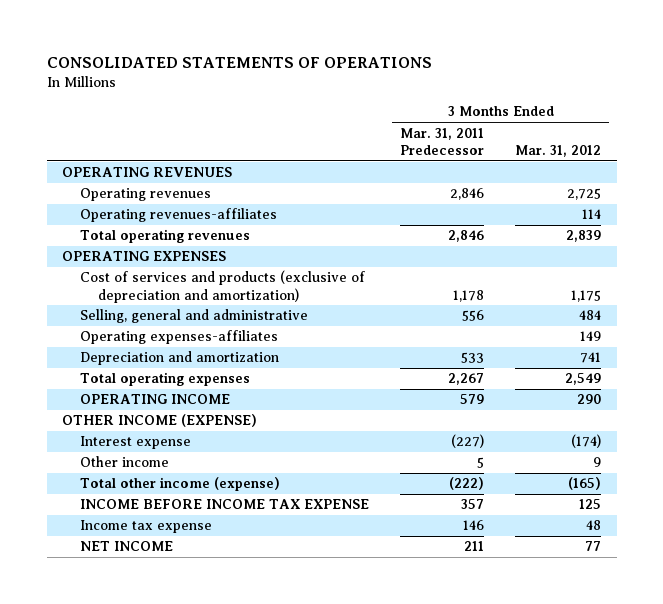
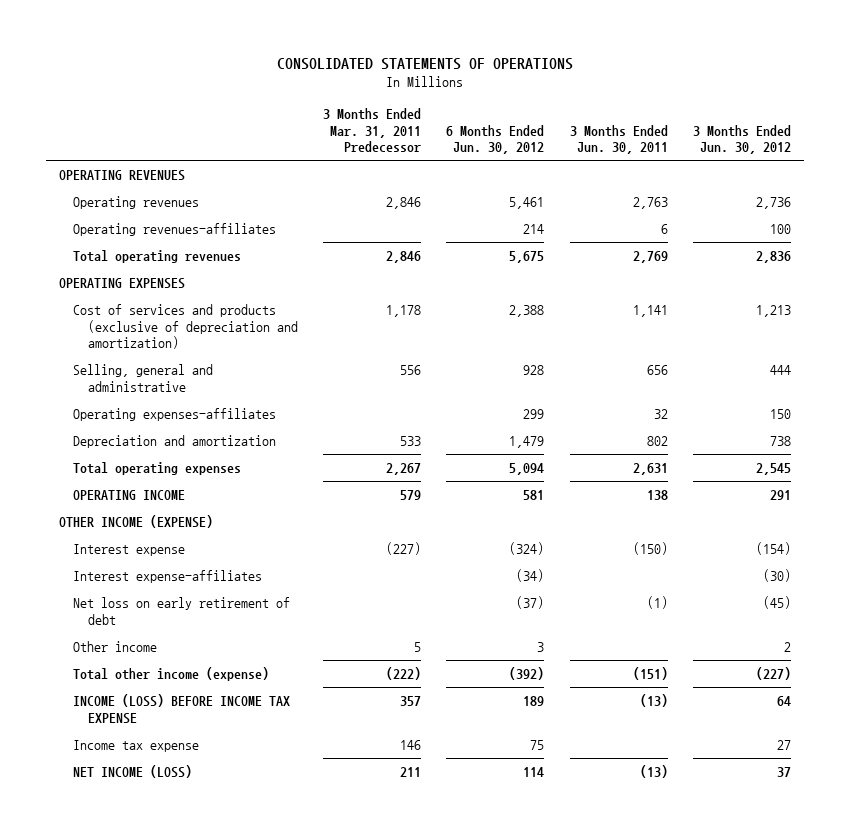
[515,144,602,157] Mar. 31, 2012 -> none
none -> [446,124,545,155] 6 Months Ended Jun. 30, 2012
none -> [569,124,668,155] 3 Months Ended Jun. 30, 2011
none -> [693,124,792,155] 3 Months Ended Jun. 30, 2012
none -> [73,570,263,584] Interest expense-affiliates
none -> [73,597,291,625] Net loss on early retirement of debt
[79,499,369,510] INCOME BEFORE INCOME TAX EXPENSE -> [73,694,291,724] INCOME (LOSS) BEFORE INCOME TAX EXPENSE
[79,541,173,552] NET INCOME -> [73,765,193,779] NET INCOME (LOSS)

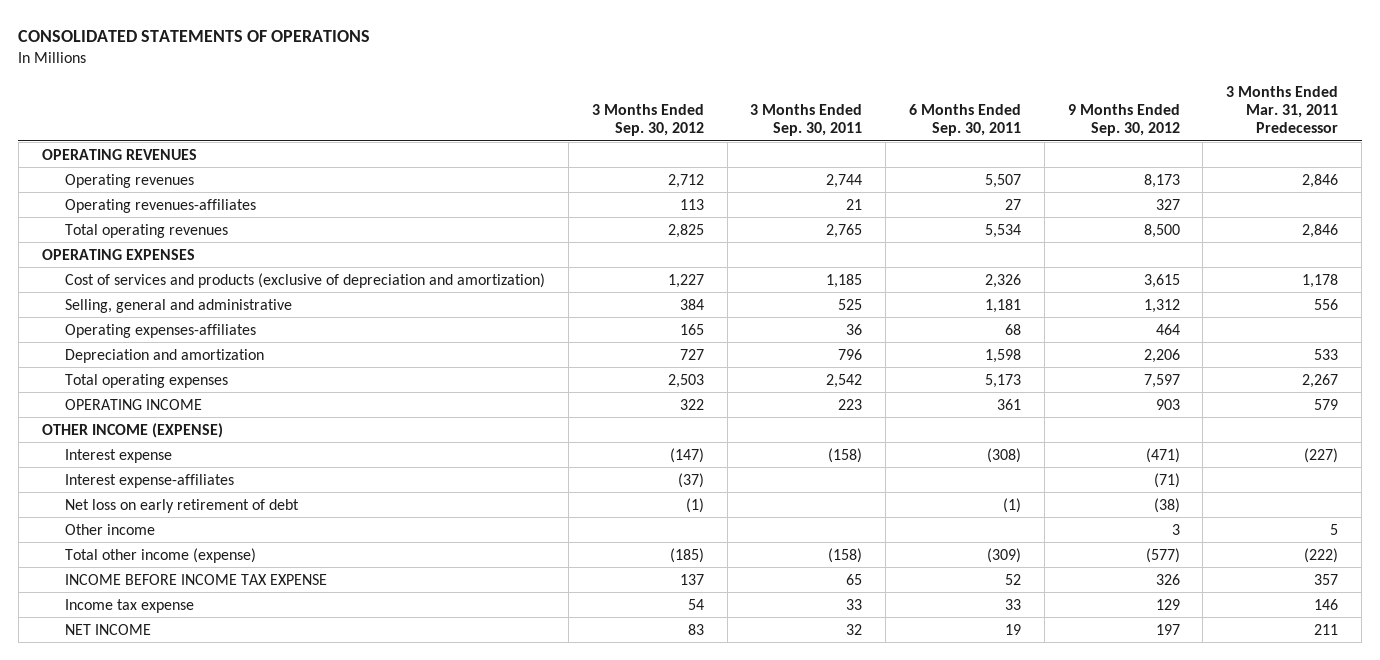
[446,124,545,155] 6 Months Ended Jun. 30, 2012 -> none
[569,124,668,155] 3 Months Ended Jun. 30, 2011 -> none
[693,124,792,155] 3 Months Ended Jun. 30, 2012 -> none
none -> [591,103,704,137] 3 Months Ended Sep. 30, 2012
none -> [750,103,863,137] 3 Months Ended Sep. 30, 2011
none -> [909,103,1022,137] 6 Months Ended Sep. 30, 2011
none -> [1067,103,1180,137] 9 Months Ended Sep. 30, 2012
[73,694,291,724] INCOME (LOSS) BEFORE INCOME TAX EXPENSE -> [65,573,328,585] INCOME BEFORE INCOME TAX EXPENSE
[73,765,193,779] NET INCOME (LOSS) -> [65,623,152,635] NET INCOME

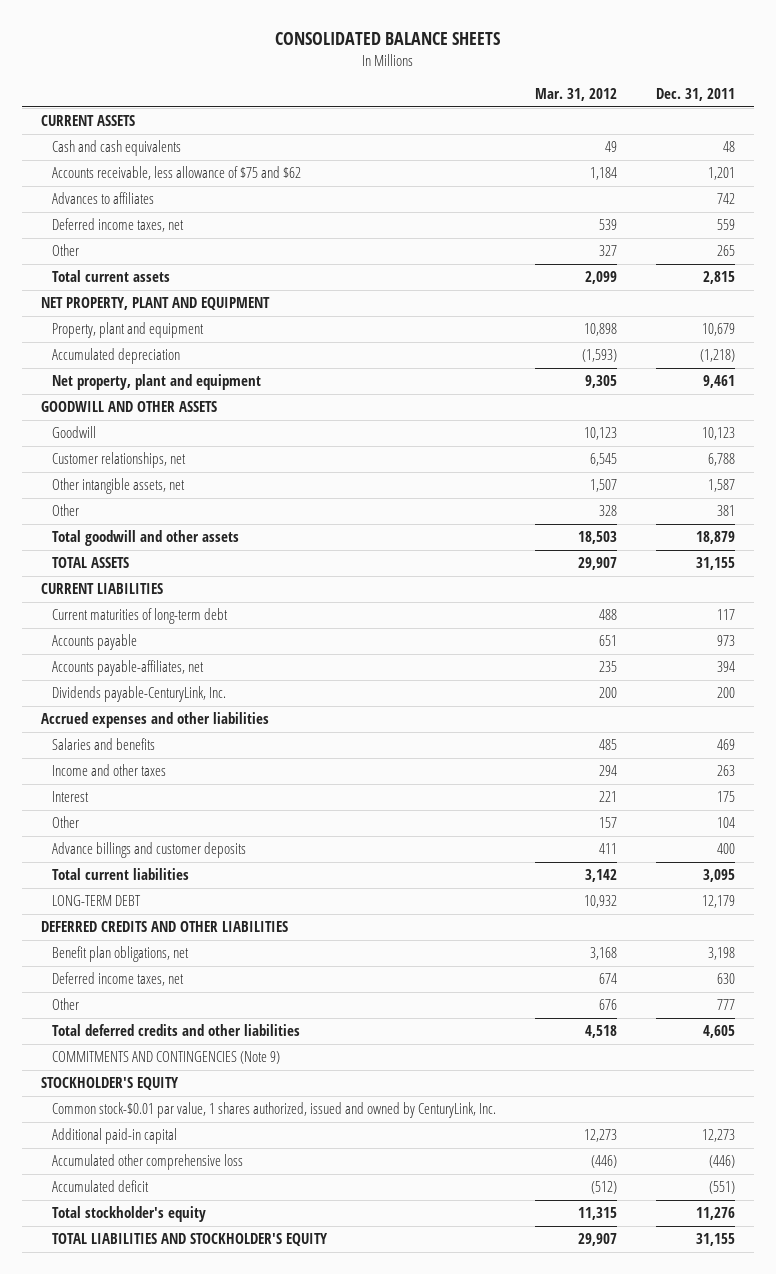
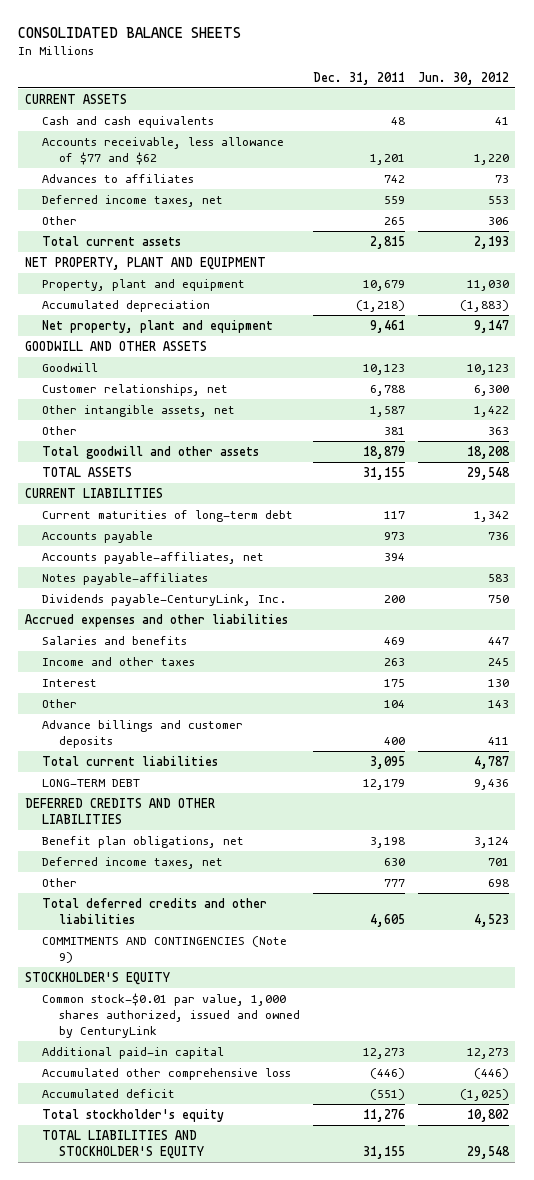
[534,88,617,102] Mar. 31, 2012 -> none
none -> [417,71,509,85] Jun. 30, 2012
[52,166,302,181] Accounts receivable, less allowance of $75 and $62 -> [41,136,284,165] Accounts receivable, less allowance of $77 and $62
none -> [41,572,208,585] Notes payable-affiliates
[52,1102,497,1119] Common stock-$0.01 par value, 1 shares authorized, issued and owned by CenturyLink, Inc. -> [41,992,300,1038] Common stock-$0.01 par value, 1,000 shares authorized, issued and owned by CenturyLink

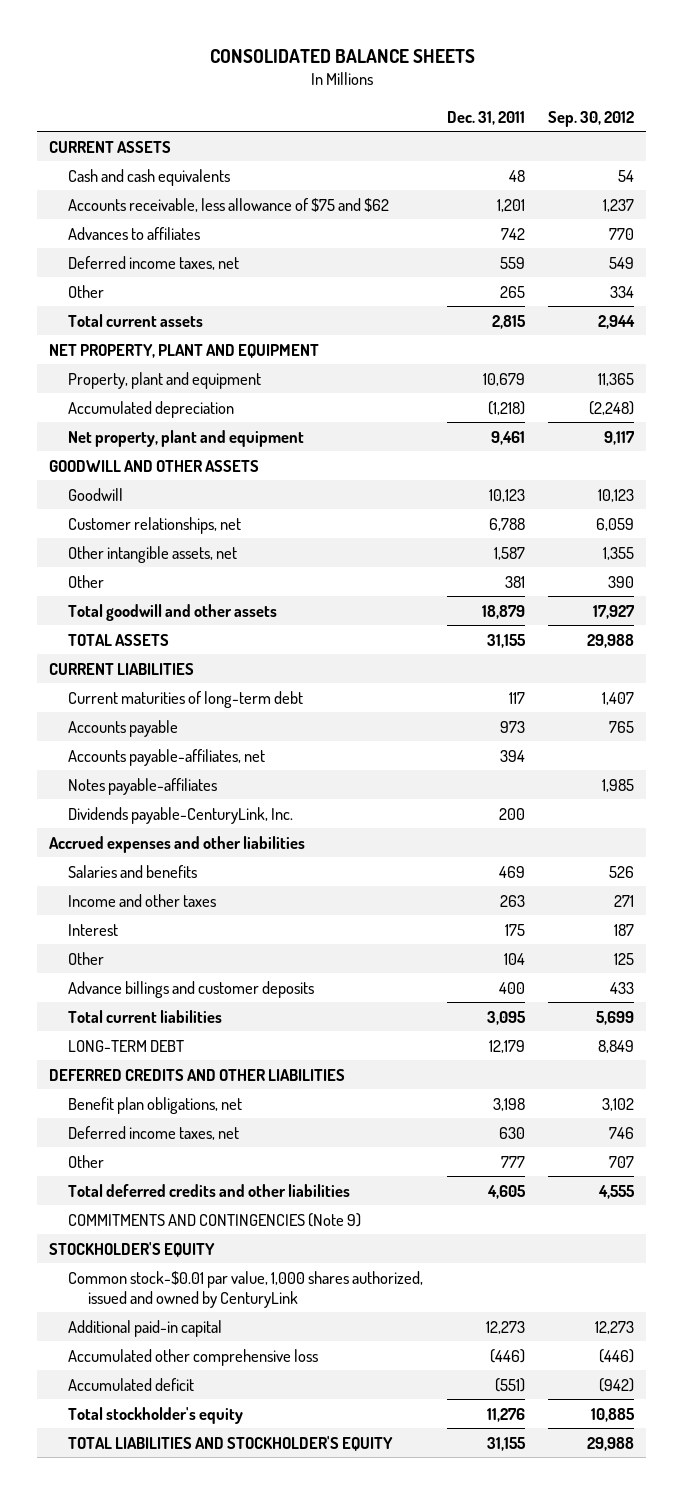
[417,71,509,85] Jun. 30, 2012 -> none
none -> [548,110,635,127] Sep. 30, 2012
[41,136,284,165] Accounts receivable, less allowance of $77 and $62 -> [68,197,390,212] Accounts receivable, less allowance of $75 and $62

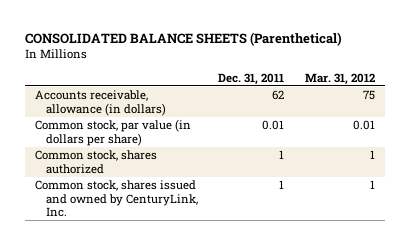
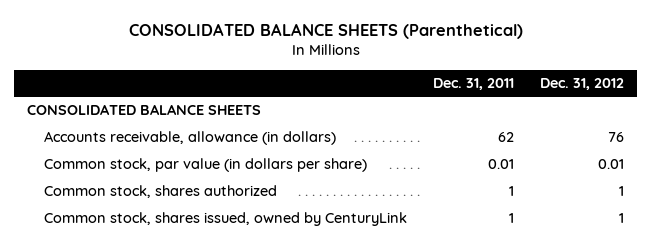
[305,72,376,85] Mar. 31, 2012 -> none
none -> [540,78,625,91] Dec. 31, 2012
none -> [26,104,261,116] CONSOLIDATED BALANCE SHEETS
[35,180,198,218] Common stock, shares issued and owned by CenturyLink, Inc. -> [44,212,408,227] Common stock, shares issued, owned by CenturyLink

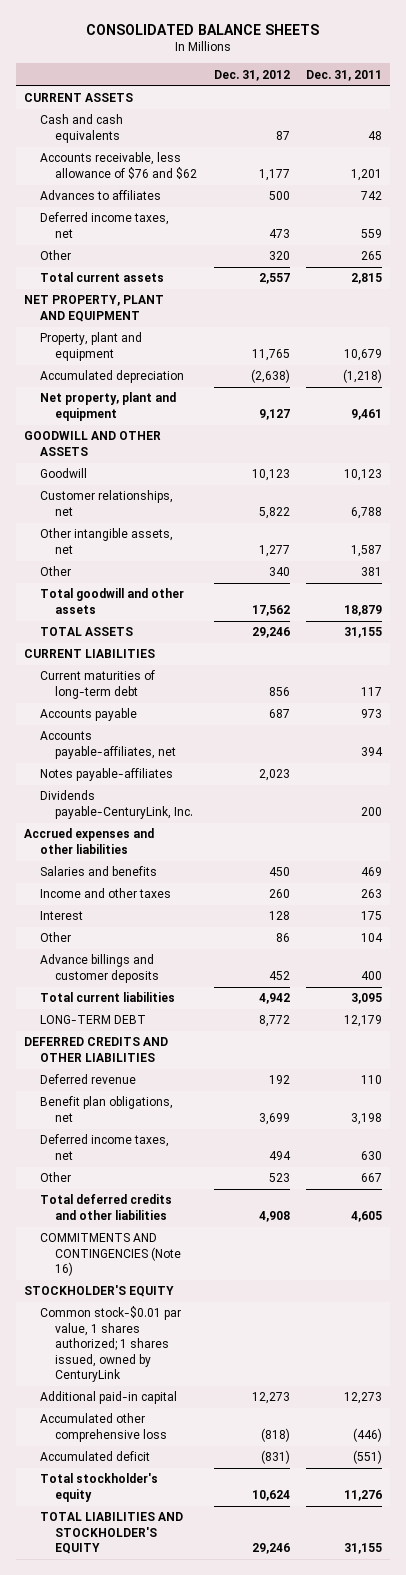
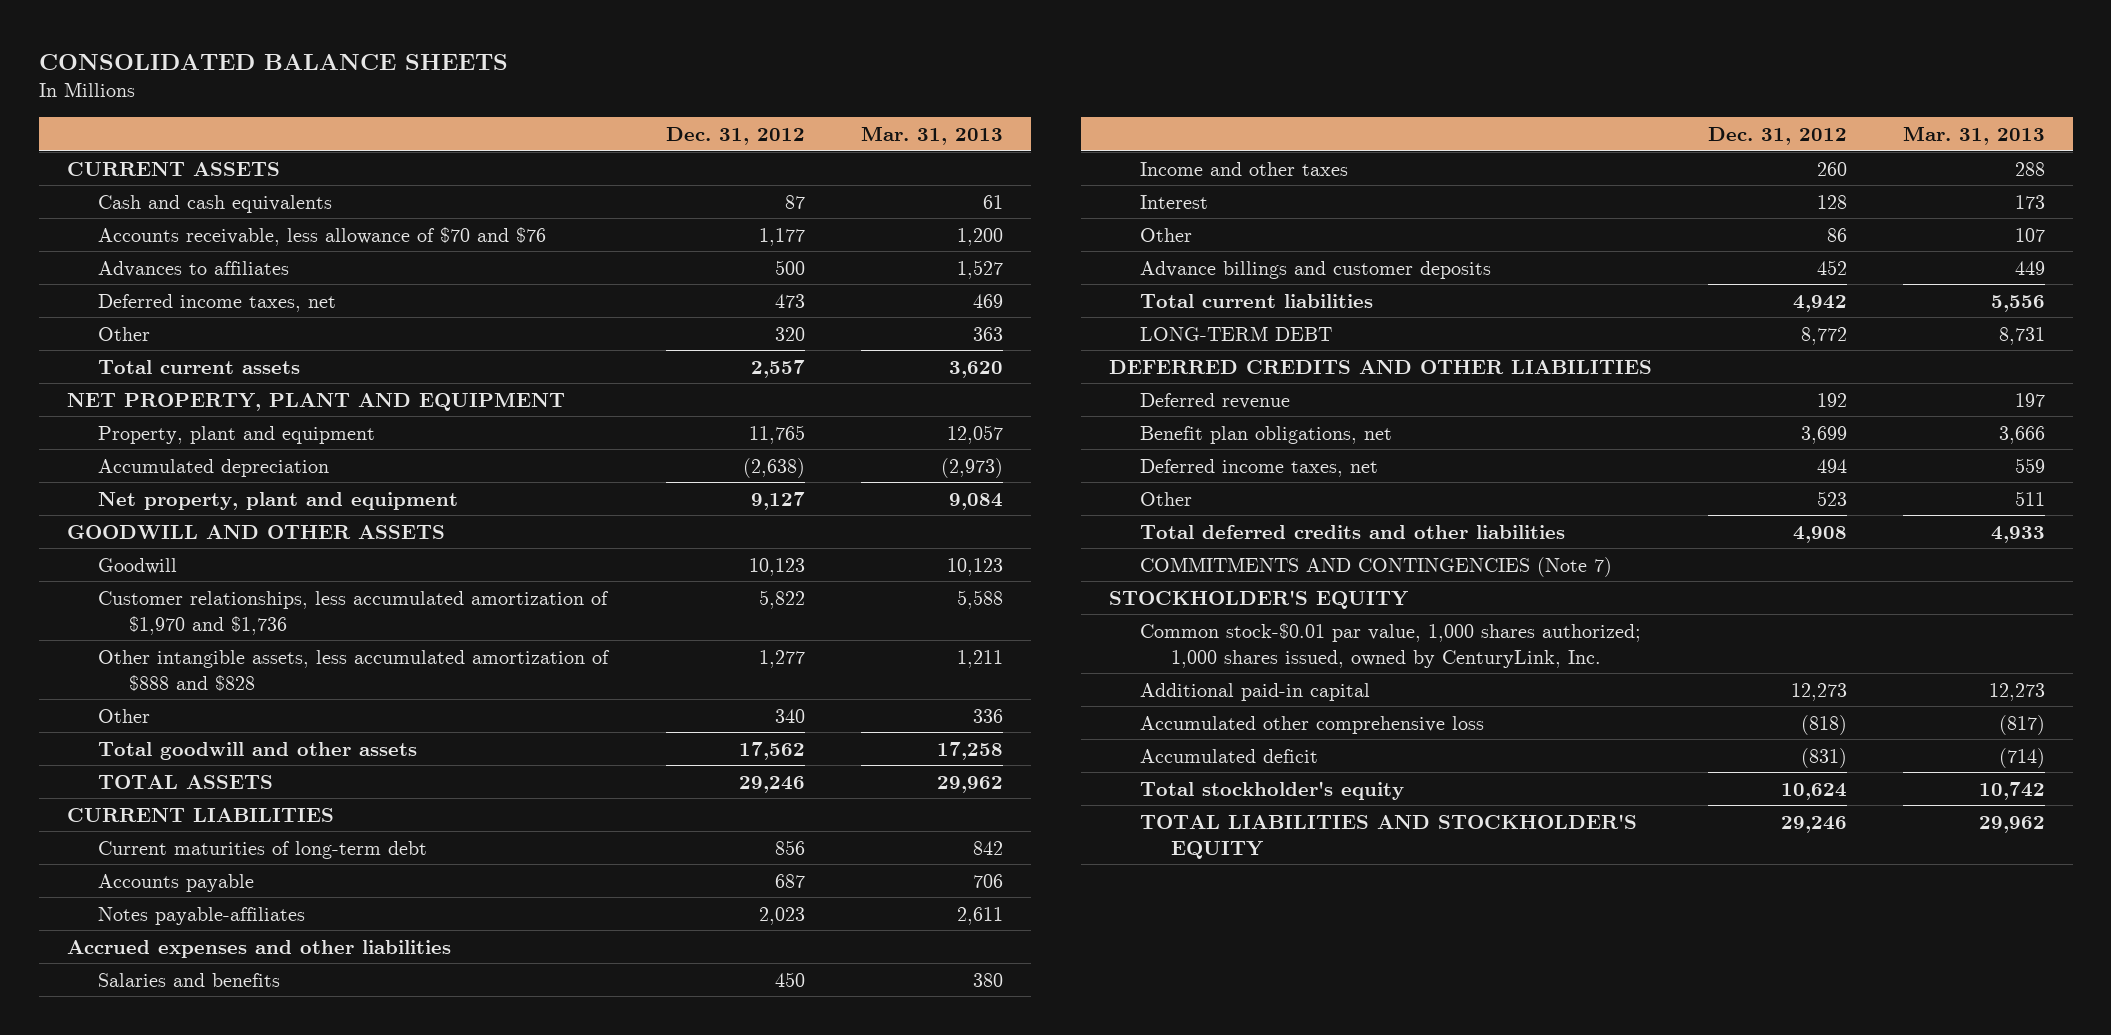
[306,69,383,81] Dec. 31, 2011 -> none
none -> [860,125,1003,145] Mar. 31, 2013
[39,152,198,179] Accounts receivable, less allowance of $76 and $62 -> [97,226,546,246] Accounts receivable, less allowance of $70 and $76
[39,490,173,516] Customer relationships, net -> [97,590,609,635] Customer relationships, less accumulated amortization of $1,970 and $1,736
[39,528,173,554] Other intangible assets, net -> [97,649,610,691] Other intangible assets, less accumulated amortization of $888 and $828
[39,731,177,759] Accounts payable-affiliates, net -> none
[39,790,194,819] Dividends payable-CenturyLink, Inc. -> none
[39,1233,182,1277] COMMITMENTS AND CONTINGENCIES (Note 16) -> [1139,556,1612,577] COMMITMENTS AND CONTINGENCIES (Note 7)
[39,1306,181,1383] Common stock-$0.01 par value, 1 shares authorized; 1 shares issued, owned by CenturyLink -> [1139,622,1641,668] Common stock-$0.01 par value, 1,000 shares authorized; 1,000 shares issued, owned by CenturyLink, Inc.

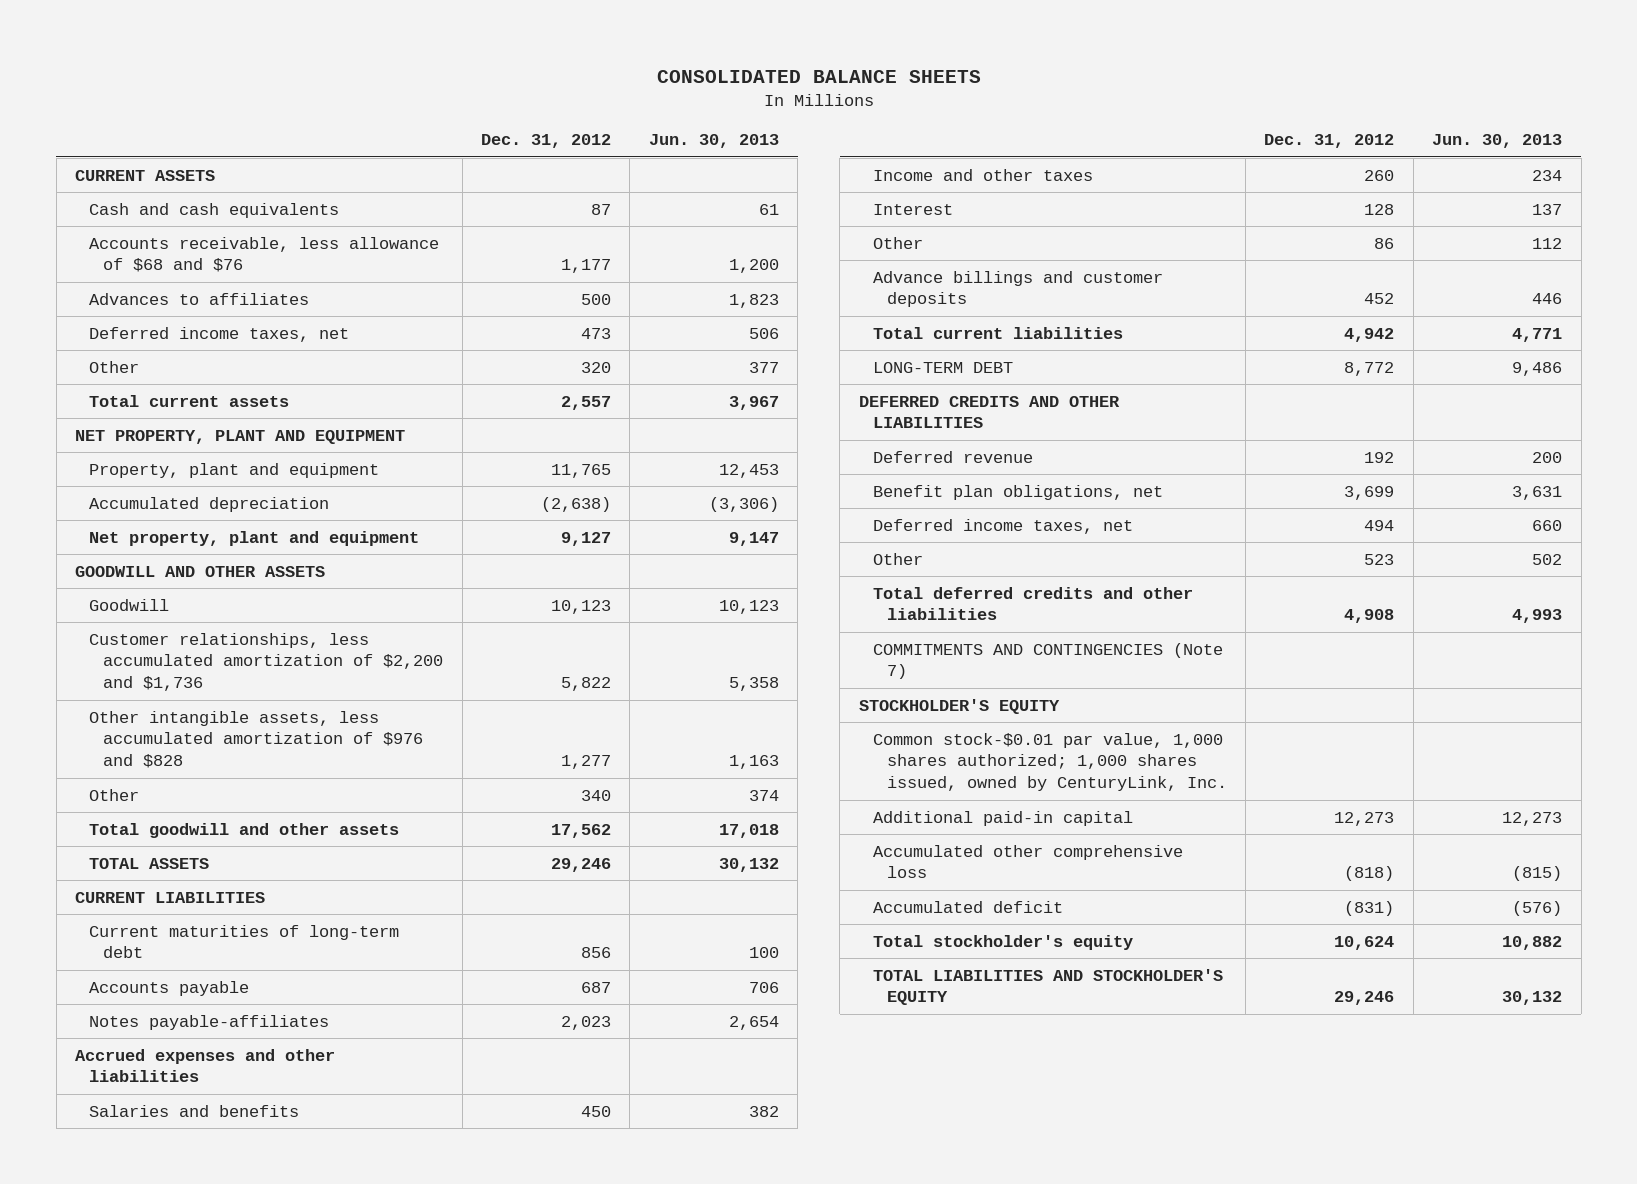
[860,125,1003,145] Mar. 31, 2013 -> none
none -> [648,134,779,149] Jun. 30, 2013
[97,226,546,246] Accounts receivable, less allowance of $70 and $76 -> [89,236,440,273] Accounts receivable, less allowance of $68 and $76
[97,590,609,635] Customer relationships, less accumulated amortization of $1,970 and $1,736 -> [89,632,444,692] Customer relationships, less accumulated amortization of $2,200 and $1,736
[97,649,610,691] Other intangible assets, less accumulated amortization of $888 and $828 -> [89,710,424,769] Other intangible assets, less accumulated amortization of $976 and $828

